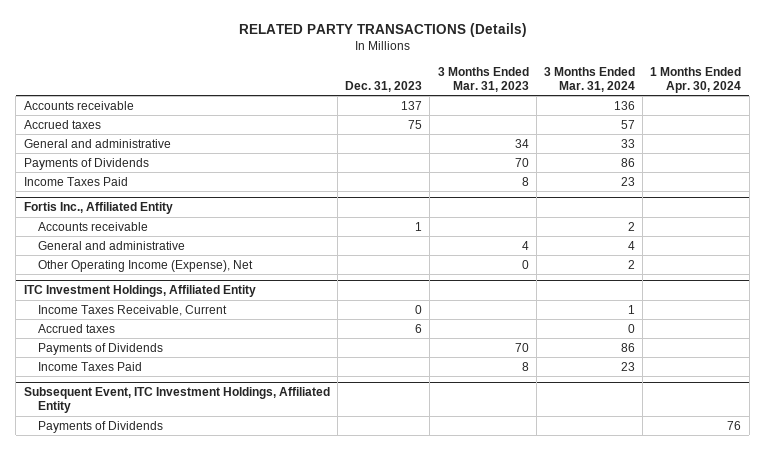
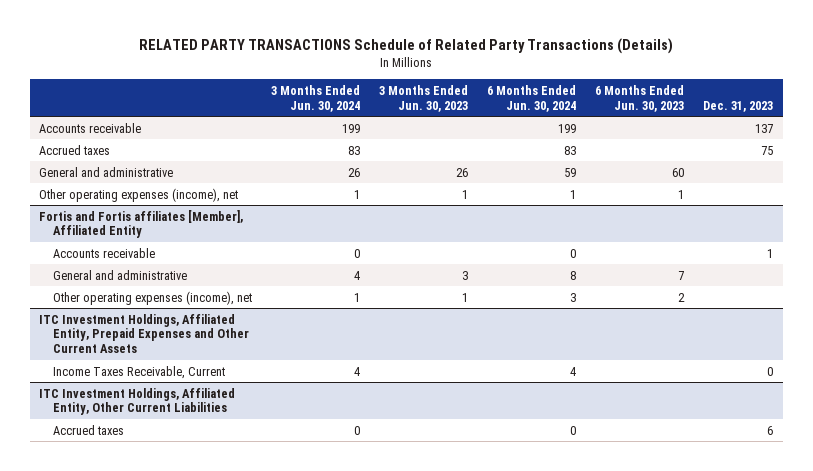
[238,23,527,38] RELATED PARTY TRANSACTIONS (Details) -> [139,37,674,54] RELATED PARTY TRANSACTIONS Schedule of Related Party Transactions (Details)
[437,66,529,92] 3 Months Ended Mar. 31, 2023 -> none
[543,66,635,92] 3 Months Ended Mar. 31, 2024 -> none
[650,66,742,93] 1 Months Ended Apr. 30, 2024 -> none
none -> [271,84,361,112] 3 Months Ended Jun. 30, 2024
none -> [379,84,469,112] 3 Months Ended Jun. 30, 2023
none -> [487,84,577,112] 6 Months Ended Jun. 30, 2024
none -> [595,84,685,112] 6 Months Ended Jun. 30, 2023
[23,157,149,170] Payments of Dividends -> none
[23,176,128,186] Income Taxes Paid -> none
none -> [39,187,239,202] Other operating expenses (income), net
[23,202,173,215] Fortis Inc., Affiliated Entity -> [39,209,244,239] Fortis and Fortis affiliates [Member], Affiliated Entity
[37,304,227,316] Income Taxes Receivable, Current -> none
[37,259,253,272] Other Operating Income (Expense), Net -> [53,290,253,305] Other operating expenses (income), net
none -> [39,313,250,354] ITC Investment Holdings, Affiliated Entity, Prepaid Expenses and Other Current Assets
none -> [53,365,226,379] Income Taxes Receivable, Current
[23,285,256,298] ITC Investment Holdings, Affiliated Entity -> [39,387,236,416] ITC Investment Holdings, Affiliated Entity, Other Current Liabilities
[37,342,163,355] Payments of Dividends -> none
[37,361,142,371] Income Taxes Paid -> none
[23,387,330,414] Subsequent Event, ITC Investment Holdings, Affiliated Entity -> none
[37,420,163,433] Payments of Dividends -> none

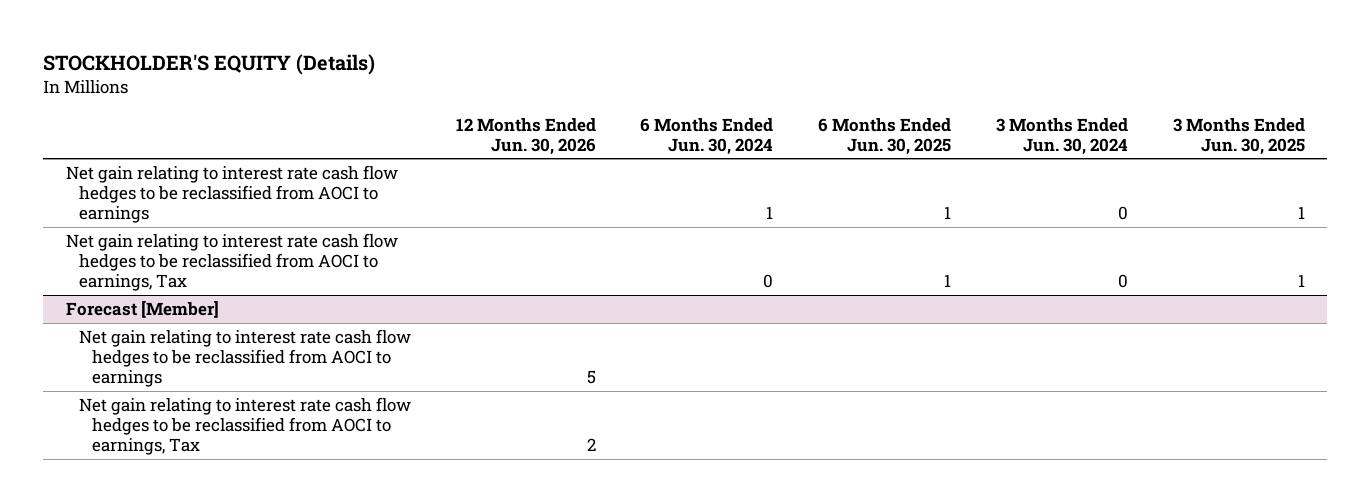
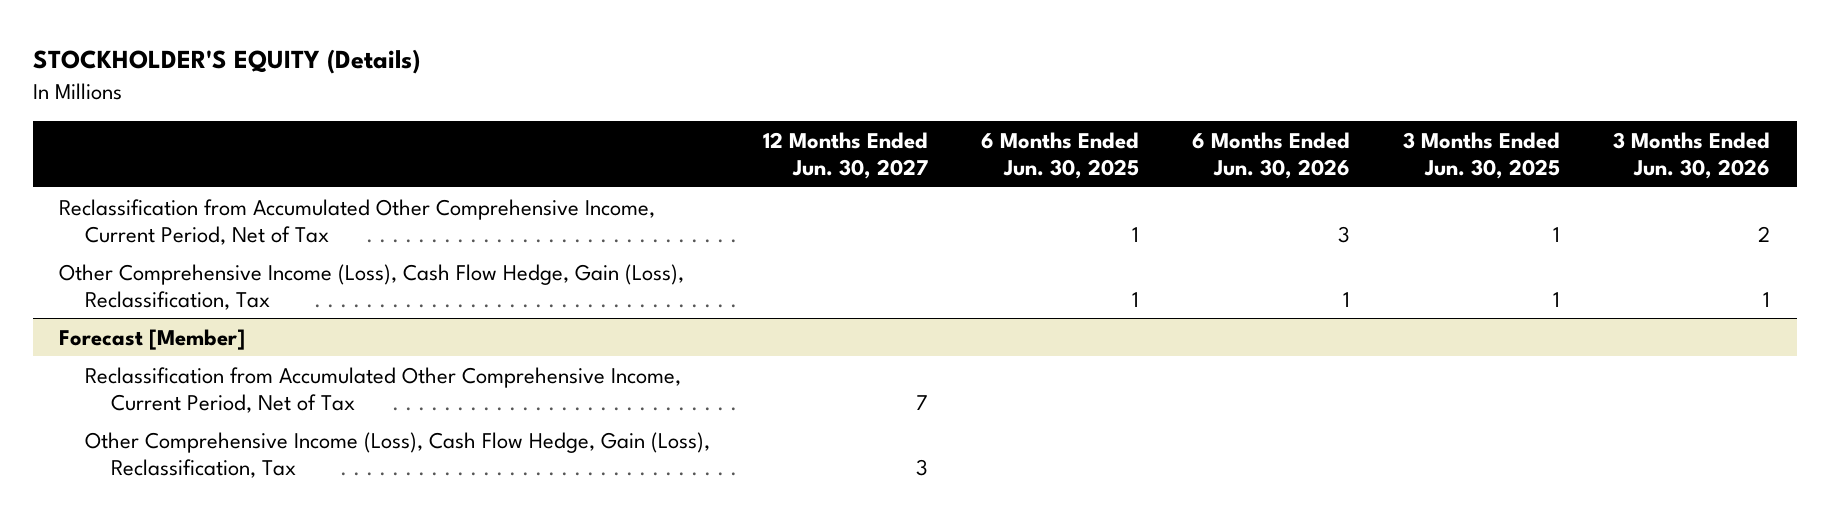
[455,117,596,155] 12 Months Ended Jun. 30, 2026 -> none
[640,117,774,155] 6 Months Ended Jun. 30, 2024 -> none
[996,117,1129,155] 3 Months Ended Jun. 30, 2024 -> none
none -> [763,131,929,180] 12 Months Ended Jun. 30, 2027
none -> [1192,131,1351,180] 6 Months Ended Jun. 30, 2026
none -> [1613,131,1771,180] 3 Months Ended Jun. 30, 2026
[65,165,398,224] Net gain relating to interest rate cash flow hedges to be reclassified from AOCI to earnings -> [59,198,656,245] Reclassification from Accumulated Other Comprehensive Income, Current Period, Net of Tax
[65,233,398,292] Net gain relating to interest rate cash flow hedges to be reclassified from AOCI to earnings, Tax -> [59,263,685,310] Other Comprehensive Income (Loss), Cash Flow Hedge, Gain (Loss), Reclassification, Tax
[78,329,411,388] Net gain relating to interest rate cash flow hedges to be reclassified from AOCI to earnings -> [85,366,682,413] Reclassification from Accumulated Other Comprehensive Income, Current Period, Net of Tax
[78,397,411,456] Net gain relating to interest rate cash flow hedges to be reclassified from AOCI to earnings, Tax -> [85,431,711,478] Other Comprehensive Income (Loss), Cash Flow Hedge, Gain (Loss), Reclassification, Tax

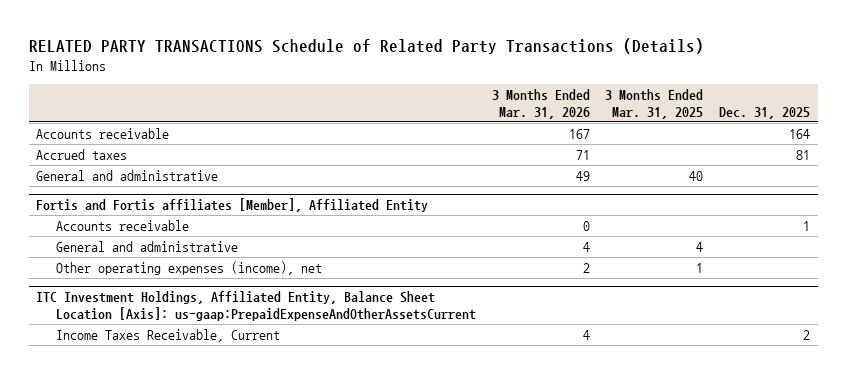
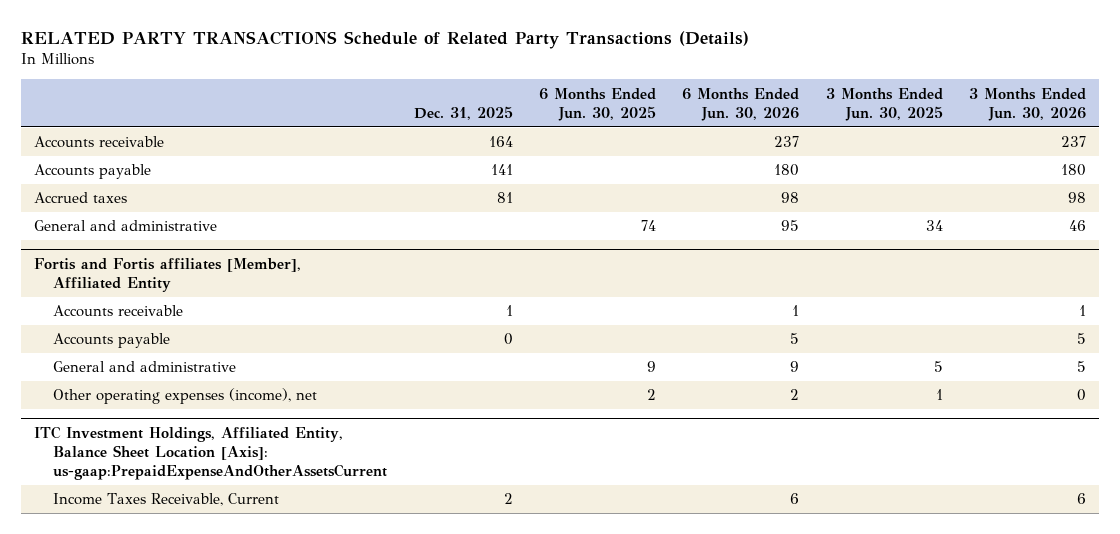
[491,88,590,119] 3 Months Ended Mar. 31, 2026 -> none
[605,88,704,119] 3 Months Ended Mar. 31, 2025 -> none
none -> [538,87,656,121] 6 Months Ended Jun. 30, 2025
none -> [682,87,800,121] 6 Months Ended Jun. 30, 2026
none -> [825,87,943,121] 3 Months Ended Jun. 30, 2025
none -> [969,87,1087,121] 3 Months Ended Jun. 30, 2026
none -> [33,164,151,180] Accounts payable
none -> [53,333,171,349] Accounts payable

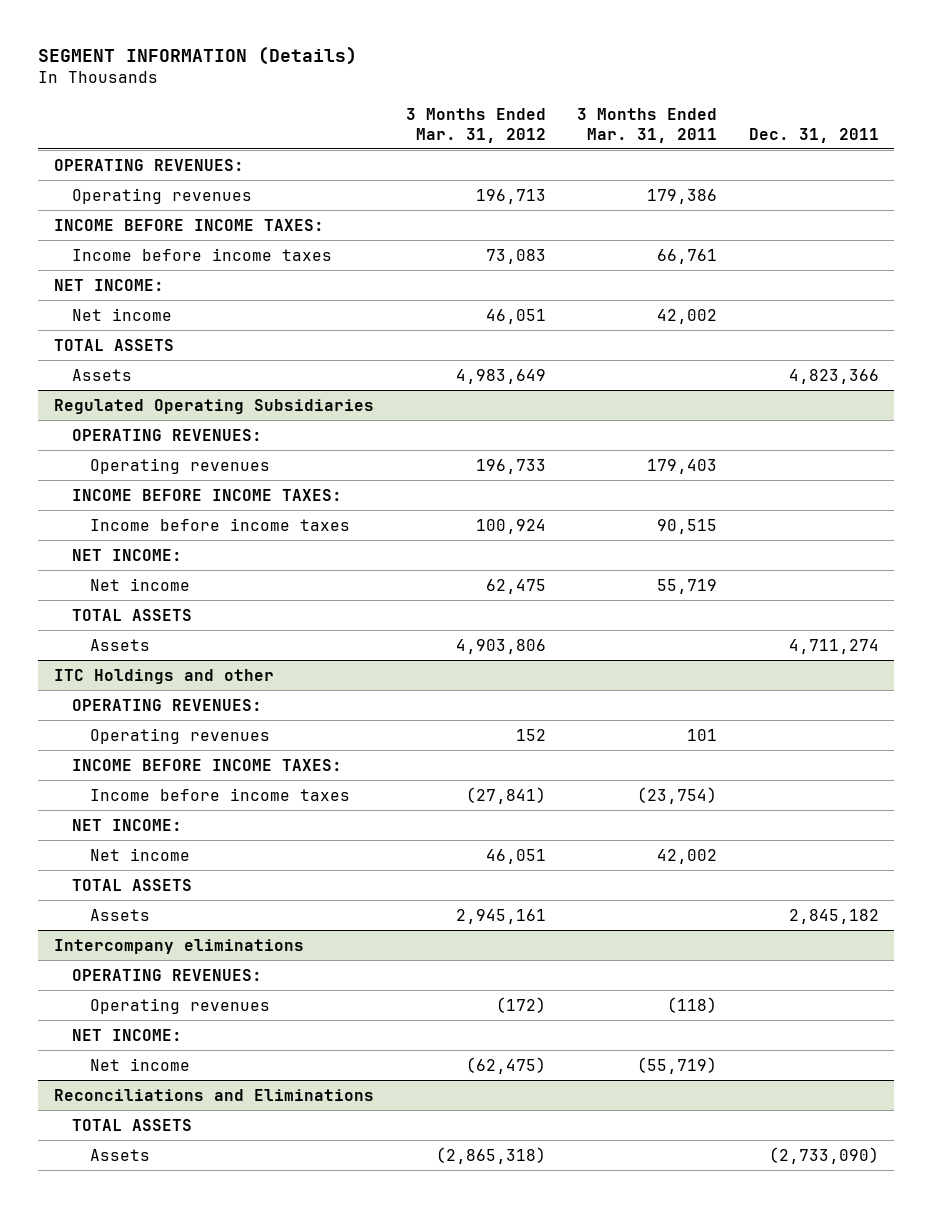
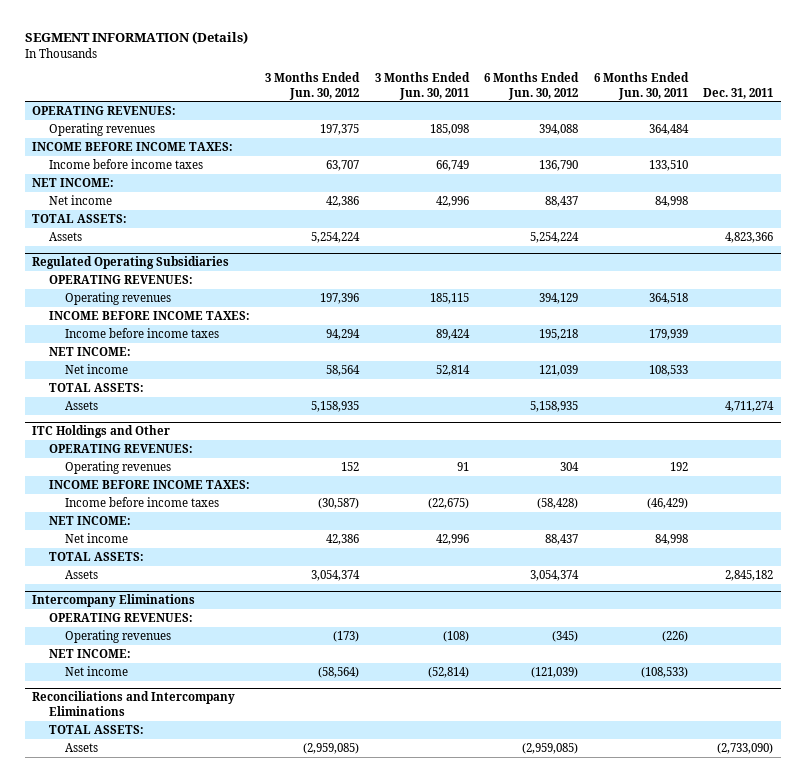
[405,107,546,143] 3 Months Ended Mar. 31, 2012 -> none
[577,107,718,143] 3 Months Ended Mar. 31, 2011 -> none
none -> [265,71,361,100] 3 Months Ended Jun. 30, 2012
none -> [374,71,470,100] 3 Months Ended Jun. 30, 2011
none -> [484,71,580,100] 6 Months Ended Jun. 30, 2012
none -> [593,71,689,100] 6 Months Ended Jun. 30, 2011
[53,338,174,351] TOTAL ASSETS -> [32,213,128,223] TOTAL ASSETS:
[72,608,193,621] TOTAL ASSETS -> [48,382,144,392] TOTAL ASSETS:
[53,668,274,684] ITC Holdings and other -> [32,425,171,439] ITC Holdings and Other
[72,878,193,891] TOTAL ASSETS -> [48,551,144,561] TOTAL ASSETS:
[53,938,304,954] Intercompany eliminations -> [32,594,196,608] Intercompany Eliminations
[53,1088,374,1101] Reconciliations and Eliminations -> [32,691,236,716] Reconciliations and Intercompany Eliminations
[72,1118,193,1131] TOTAL ASSETS -> [48,724,144,734] TOTAL ASSETS:

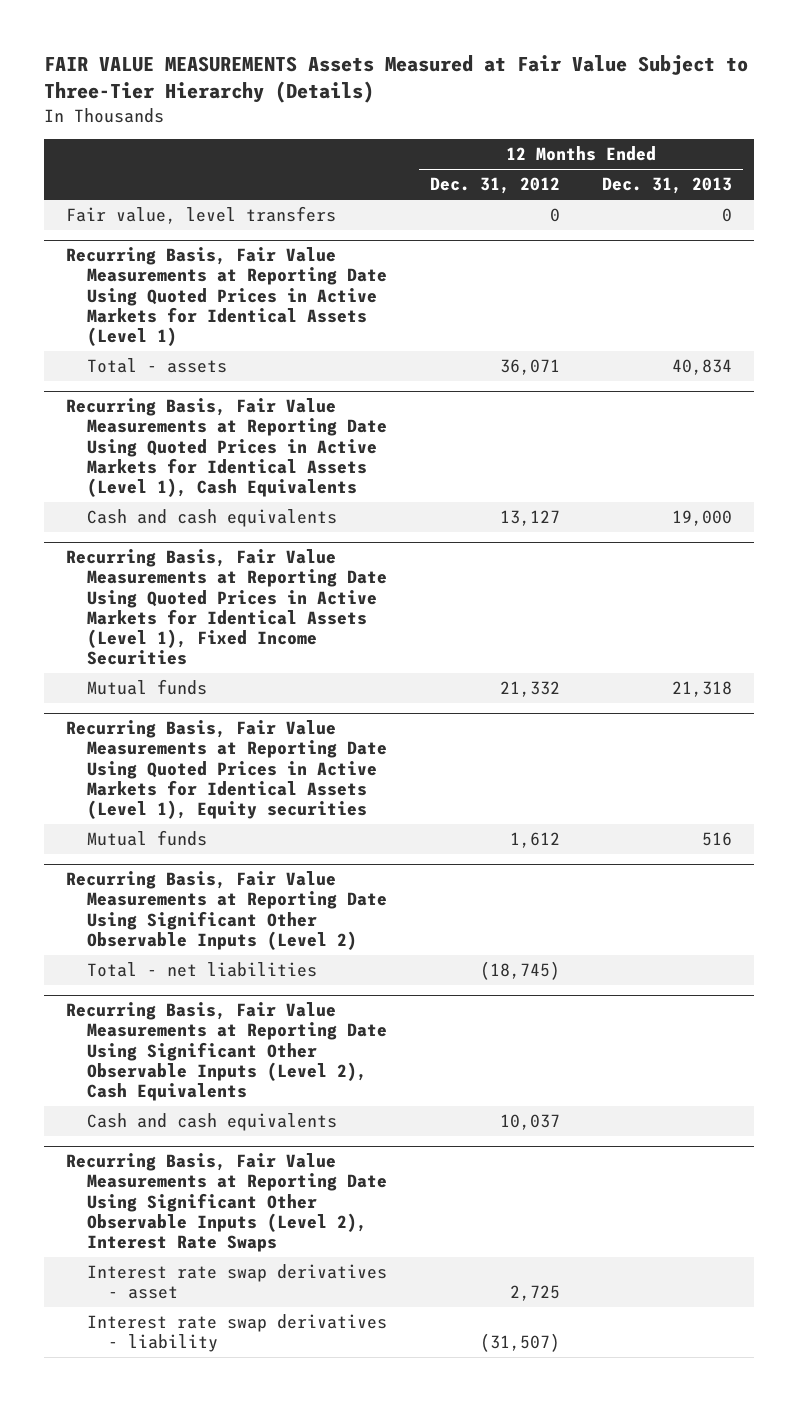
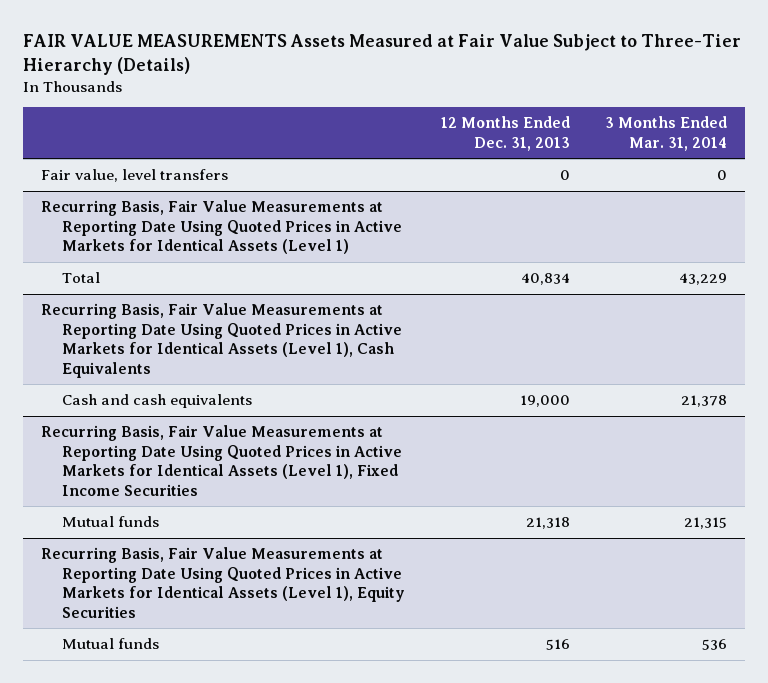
[429,177,560,195] Dec. 31, 2012 -> none
none -> [604,116,727,151] 3 Months Ended Mar. 31, 2014
[86,358,227,374] Total - assets -> [62,272,101,284] Total
[65,720,387,820] Recurring Basis, Fair Value Measurements at Reporting Date Using Quoted Prices in Active Markets for Identical Assets (Level 1), Equity securities -> [40,547,406,618] Recurring Basis, Fair Value Measurements at Reporting Date Using Quoted Prices in Active Markets for Identical Assets (Level 1), Equity Securities
[65,871,387,950] Recurring Basis, Fair Value Measurements at Reporting Date Using Significant Other Observable Inputs (Level 2) -> none
[86,962,317,978] Total - net liabilities -> none
[65,1002,387,1102] Recurring Basis, Fair Value Measurements at Reporting Date Using Significant Other Observable Inputs (Level 2), Cash Equivalents -> none
[86,1113,337,1132] Cash and cash equivalents -> none
[65,1153,387,1253] Recurring Basis, Fair Value Measurements at Reporting Date Using Significant Other Observable Inputs (Level 2), Interest Rate Swaps -> none
[86,1264,387,1300] Interest rate swap derivatives - asset -> none
[86,1314,387,1353] Interest rate swap derivatives - liability -> none

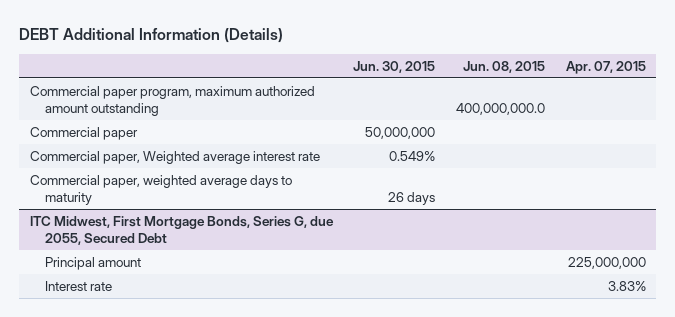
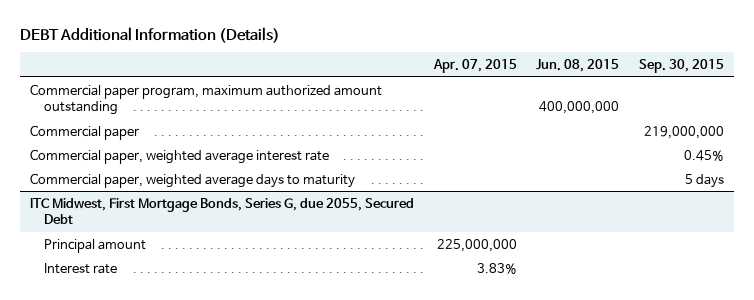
[353,60,436,73] Jun. 30, 2015 -> none
none -> [639,59,725,74] Sep. 30, 2015
[456,103,546,116] 400,000,000.0 -> [539,101,620,115] 400,000,000
[29,150,320,164] Commercial paper, Weighted average interest rate -> [29,148,329,164] Commercial paper, weighted average interest rate

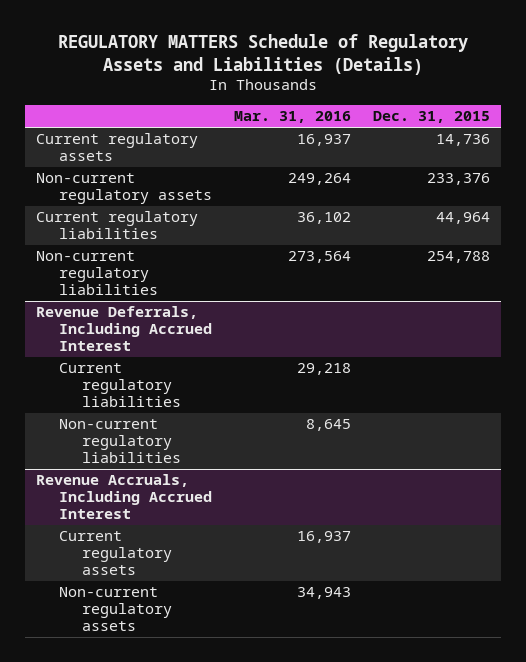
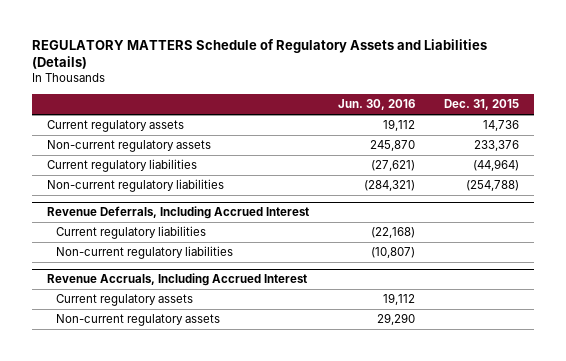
[234,111,352,124] Mar. 31, 2016 -> none
none -> [337,99,415,111] Jun. 30, 2016
[436,212,491,225] 44,964 -> [473,159,520,172] (44,964)
[427,251,491,264] 254,788 -> [466,180,520,192] (254,788)

